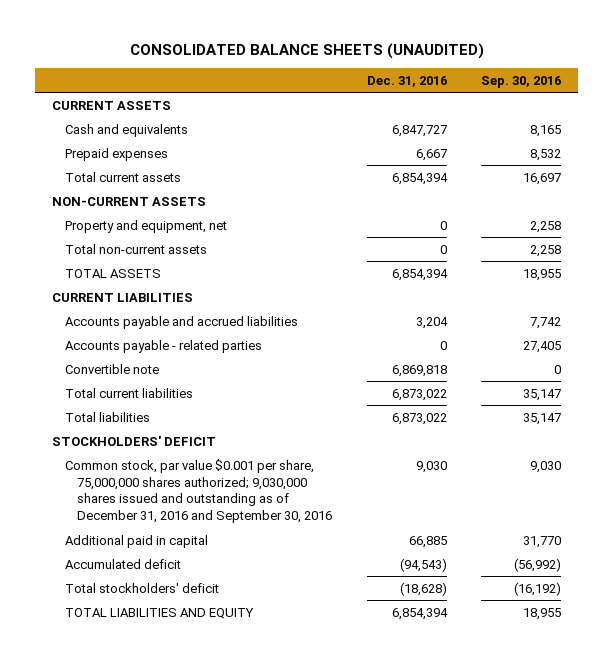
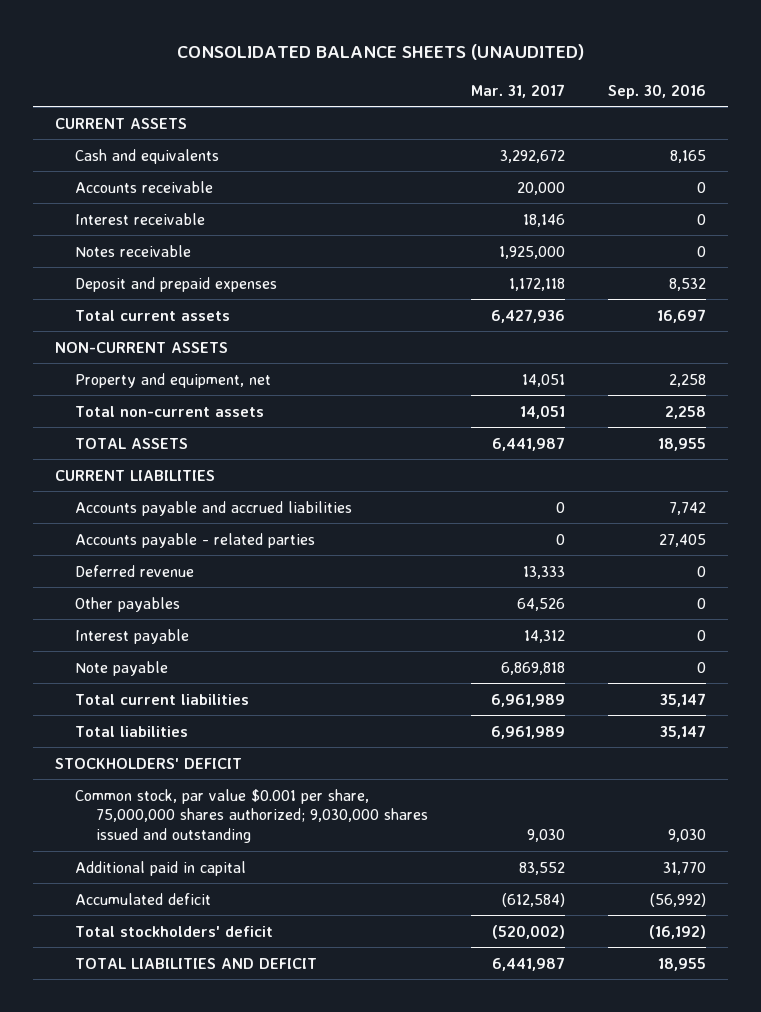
[366,75,447,87] Dec. 31, 2016 -> none
none -> [470,83,565,98] Mar. 31, 2017
none -> [75,180,214,193] Accounts receivable
none -> [75,212,206,225] Interest receivable
none -> [75,244,192,257] Notes receivable
[64,147,168,161] Prepaid expenses -> [75,276,278,292] Deposit and prepaid expenses
none -> [75,564,195,577] Deferred revenue
none -> [75,596,181,612] Other payables
none -> [75,628,190,644] Interest payable
[64,363,159,374] Convertible note -> [75,660,169,676] Note payable
[64,458,333,524] Common stock, par value $0.001 per share, 75,000,000 shares authorized; 9,030,000 shares issued and outstanding as of December 31, 2016 and September 30, 2016 -> [75,788,428,843] Common stock, par value $0.001 per share, 75,000,000 shares authorized; 9,030,000 shares issued and outstanding
[64,607,254,619] TOTAL LIABILITIES AND EQUITY -> [75,957,318,969] TOTAL LIABILITIES AND DEFICIT

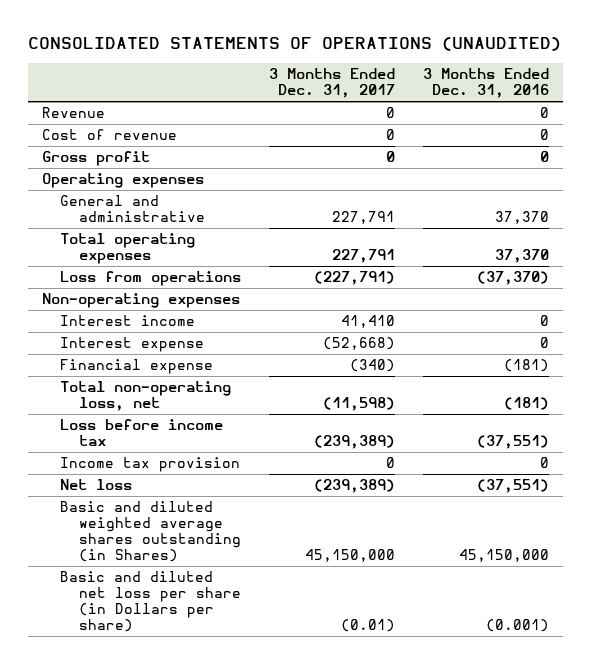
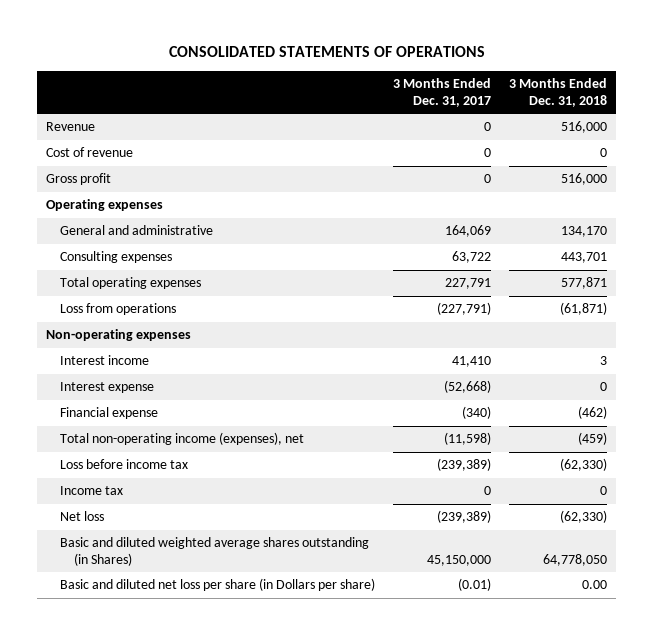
[28,37,562,52] CONSOLIDATED STATEMENTS OF OPERATIONS (UNAUDITED) -> [168,46,485,58] CONSOLIDATED STATEMENTS OF OPERATIONS
[423,68,550,99] 3 Months Ended Dec. 31, 2016 -> none
none -> [509,77,608,107] 3 Months Ended Dec. 31, 2018
[332,211,396,225] 227,791 -> [445,225,492,238] 164,069
none -> [59,251,172,264] Consulting expenses
[60,381,232,412] Total non-operating loss, net -> [59,432,304,446] Total non-operating income (expenses), net
[60,457,241,473] Income tax provision -> [59,486,123,496] Income tax

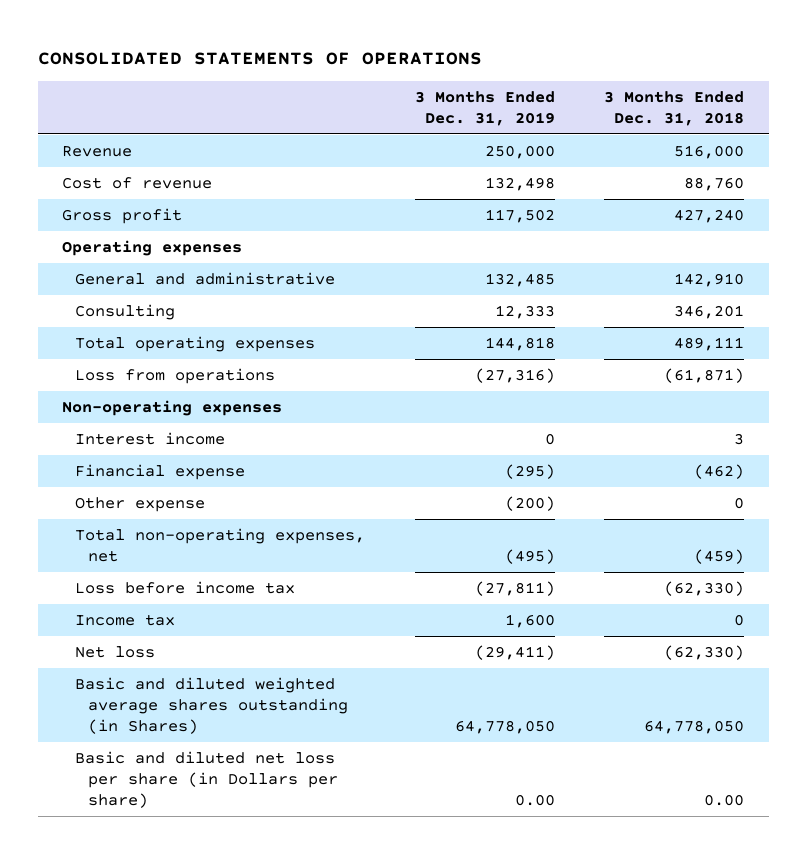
[393,77,492,107] 3 Months Ended Dec. 31, 2017 -> none
none -> [414,90,555,126] 3 Months Ended Dec. 31, 2019
[600,148,608,158] 0 -> [684,176,745,191] 88,760
[561,173,608,186] 516,000 -> [674,208,745,223] 427,240
[561,226,608,238] 134,170 -> [674,272,745,287] 142,910
[59,251,172,264] Consulting expenses -> [75,303,176,320] Consulting
[561,252,608,264] 443,701 -> [674,304,745,319] 346,201
[561,277,608,290] 577,871 -> [674,336,745,351] 489,111
[59,382,154,394] Interest expense -> none
none -> [75,496,206,512] Other expense
[59,432,304,446] Total non-operating income (expenses), net -> [75,527,366,563] Total non-operating expenses, net

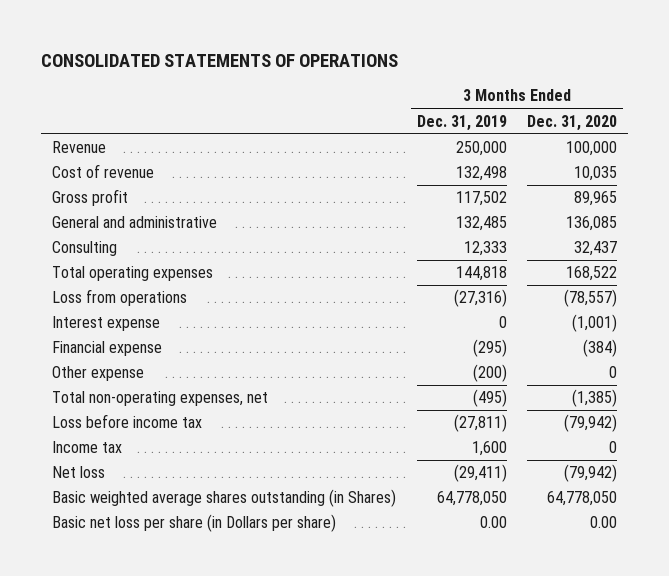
[604,90,745,126] 3 Months Ended Dec. 31, 2018 -> none
none -> [527,114,618,131] Dec. 31, 2020
[62,239,243,256] Operating expenses -> none
[62,399,283,416] Non-operating expenses -> none
[75,431,226,445] Interest income -> none
none -> [51,316,160,332] Interest expense
[75,676,348,735] Basic and diluted weighted average shares outstanding (in Shares) -> [51,489,396,508] Basic weighted average shares outstanding (in Shares)
[75,750,338,809] Basic and diluted net loss per share (in Dollars per share) -> [51,514,336,533] Basic net loss per share (in Dollars per share)

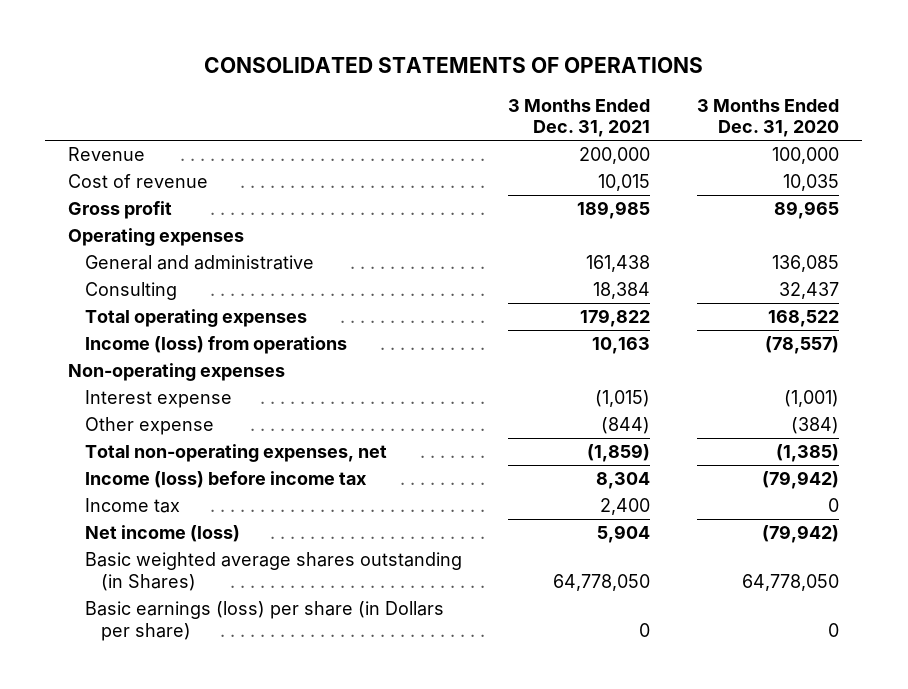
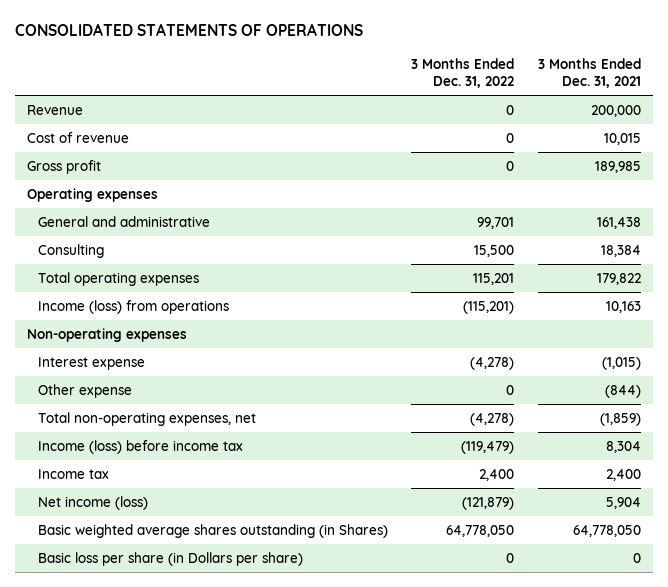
[697,98,840,138] 3 Months Ended Dec. 31, 2020 -> none
none -> [411,57,515,89] 3 Months Ended Dec. 31, 2022
[84,601,444,641] Basic earnings (loss) per share (in Dollars per share) -> [37,551,303,566] Basic loss per share (in Dollars per share)

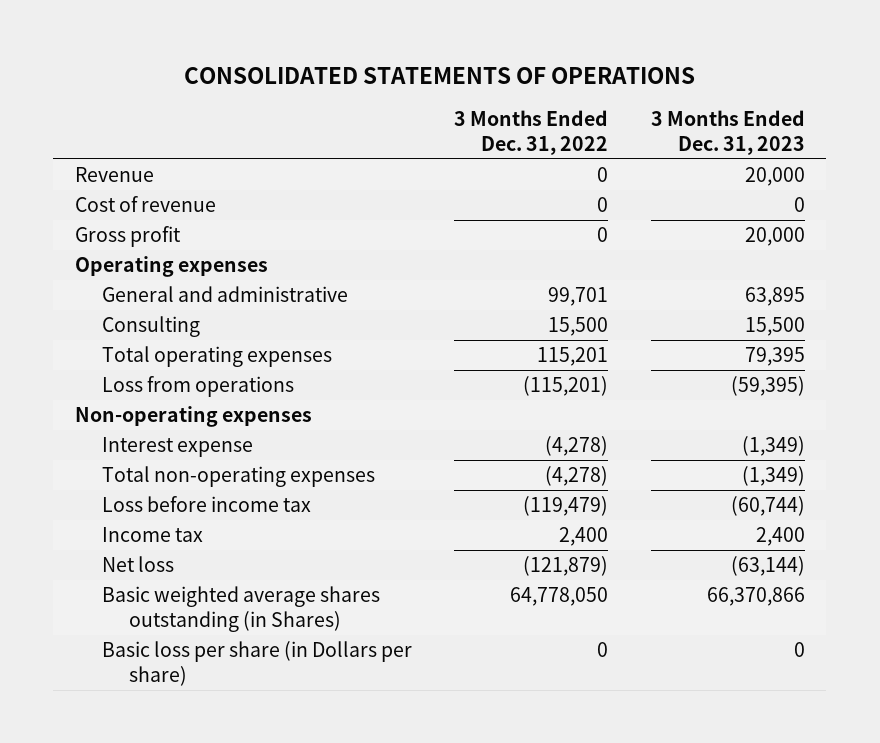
[537,57,641,89] 3 Months Ended Dec. 31, 2021 -> none
none -> [650,109,805,155] 3 Months Ended Dec. 31, 2023
[37,299,229,314] Income (loss) from operations -> [101,376,294,398] Loss from operations
[37,383,132,398] Other expense -> none
[37,411,256,426] Total non-operating expenses, net -> [101,466,375,488] Total non-operating expenses
[37,439,243,454] Income (loss) before income tax -> [101,496,311,513] Loss before income tax
[37,495,148,510] Net income (loss) -> [101,556,174,573] Net loss

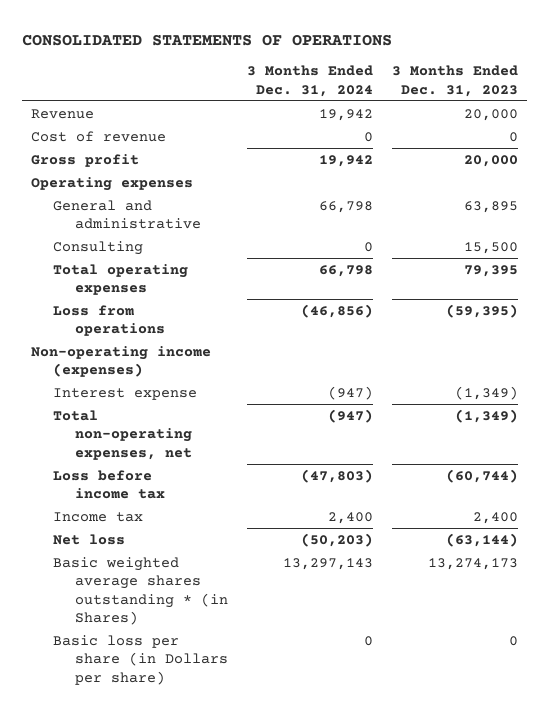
[454,109,609,155] 3 Months Ended Dec. 31, 2022 -> none
none -> [246,65,373,97] 3 Months Ended Dec. 31, 2024
[74,406,312,428] Non-operating expenses -> [31,345,212,378] Non-operating income (expenses)
[101,466,375,488] Total non-operating expenses -> [53,409,192,460] Total non-operating expenses, net
[101,586,380,633] Basic weighted average shares outstanding (in Shares) -> [53,556,228,626] Basic weighted average shares outstanding * (in Shares)
[706,587,805,607] 66,370,866 -> [427,557,518,570] 13,274,173

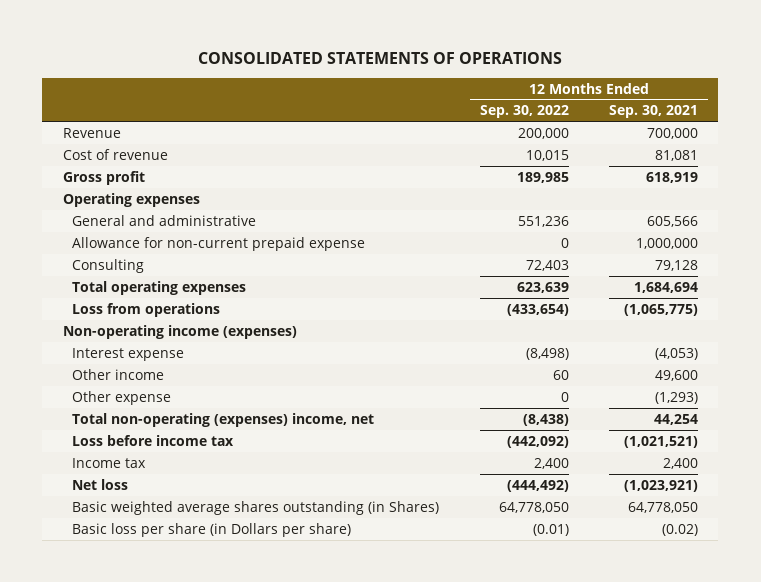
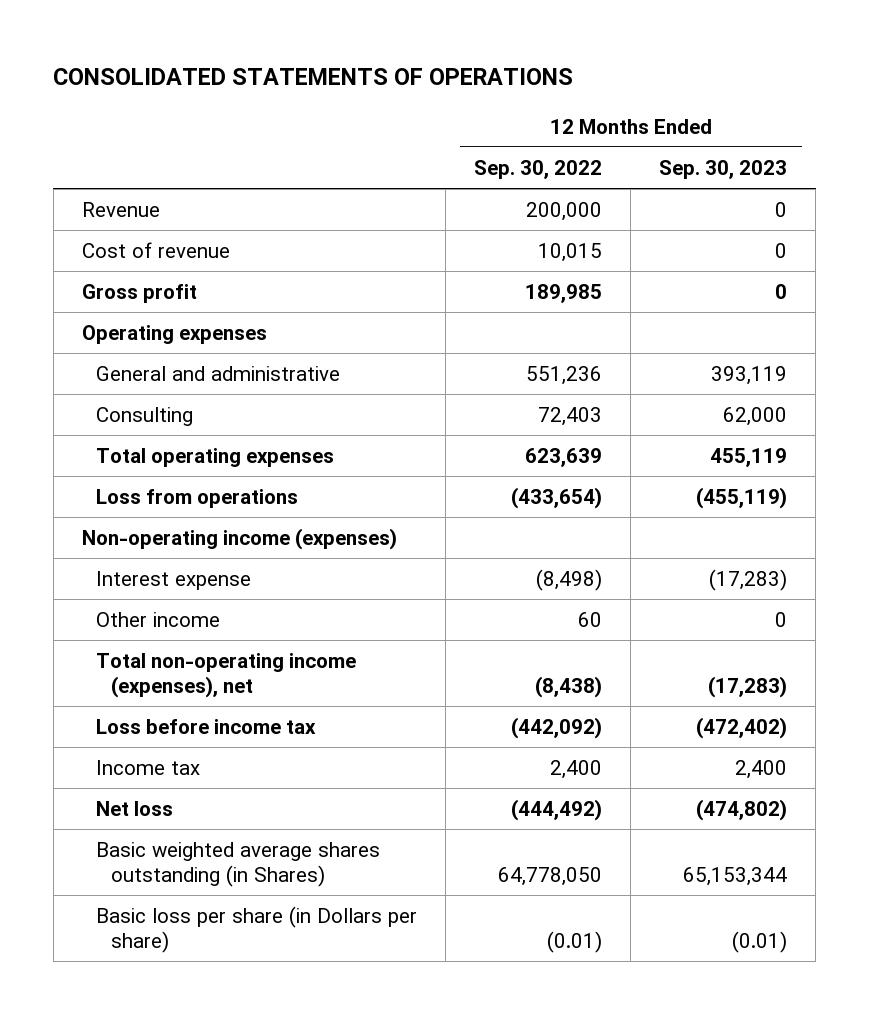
[609,105,699,119] Sep. 30, 2021 -> none
none -> [659,159,788,179] Sep. 30, 2023
[72,236,366,251] Allowance for non-current prepaid expense -> none
[72,390,172,405] Other expense -> none
[72,412,375,427] Total non-operating (expenses) income, net -> [96,652,357,698] Total non-operating income (expenses), net

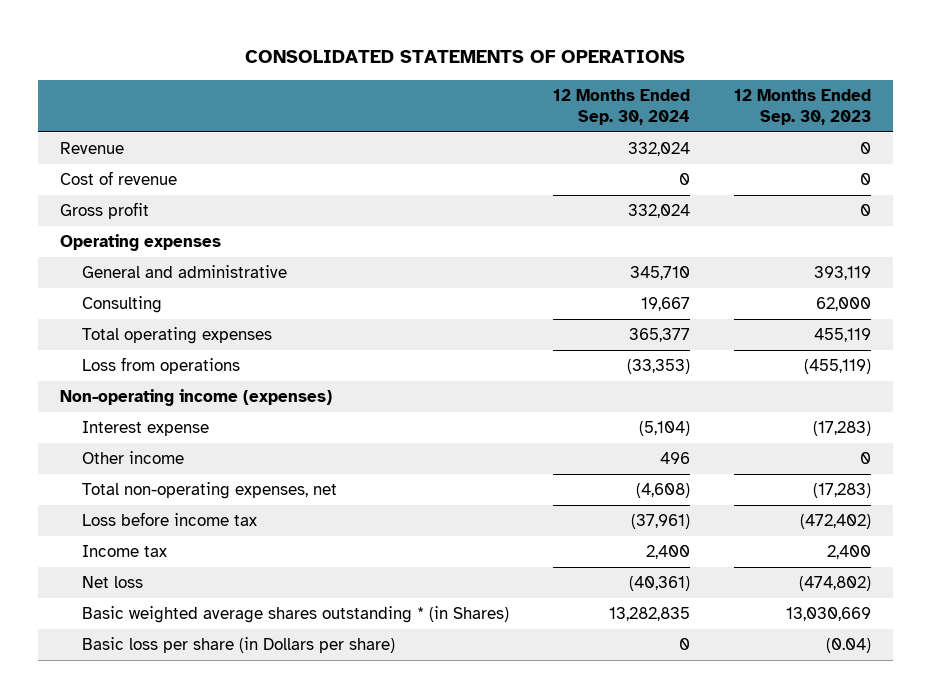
[474,159,603,179] Sep. 30, 2022 -> none
none -> [553,89,691,125] 12 Months Ended Sep. 30, 2024
[96,652,357,698] Total non-operating income (expenses), net -> [82,482,338,500] Total non-operating expenses, net
[96,841,381,887] Basic weighted average shares outstanding (in Shares) -> [82,606,510,624] Basic weighted average shares outstanding * (in Shares)
[683,866,788,886] 65,153,344 -> [785,607,871,622] 13,030,669
[732,930,788,953] (0.01) -> [825,638,871,654] (0.04)

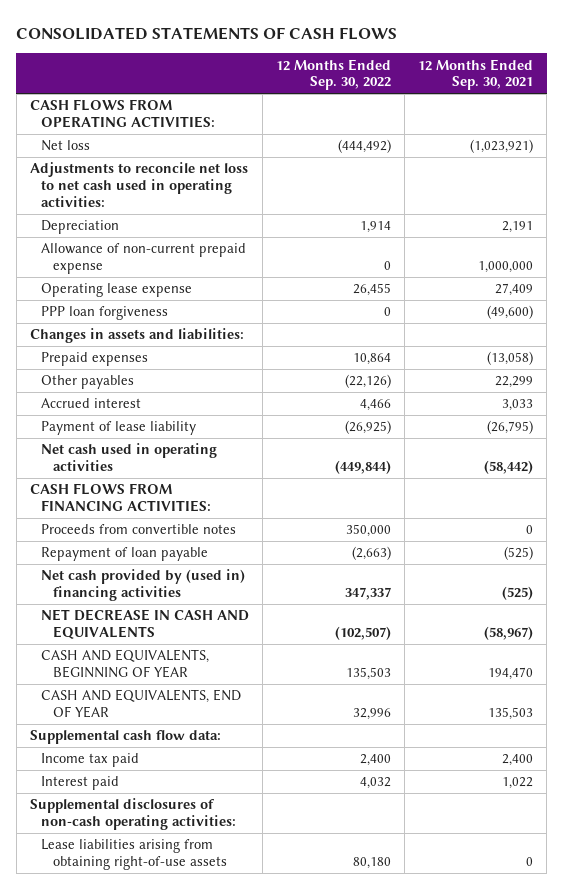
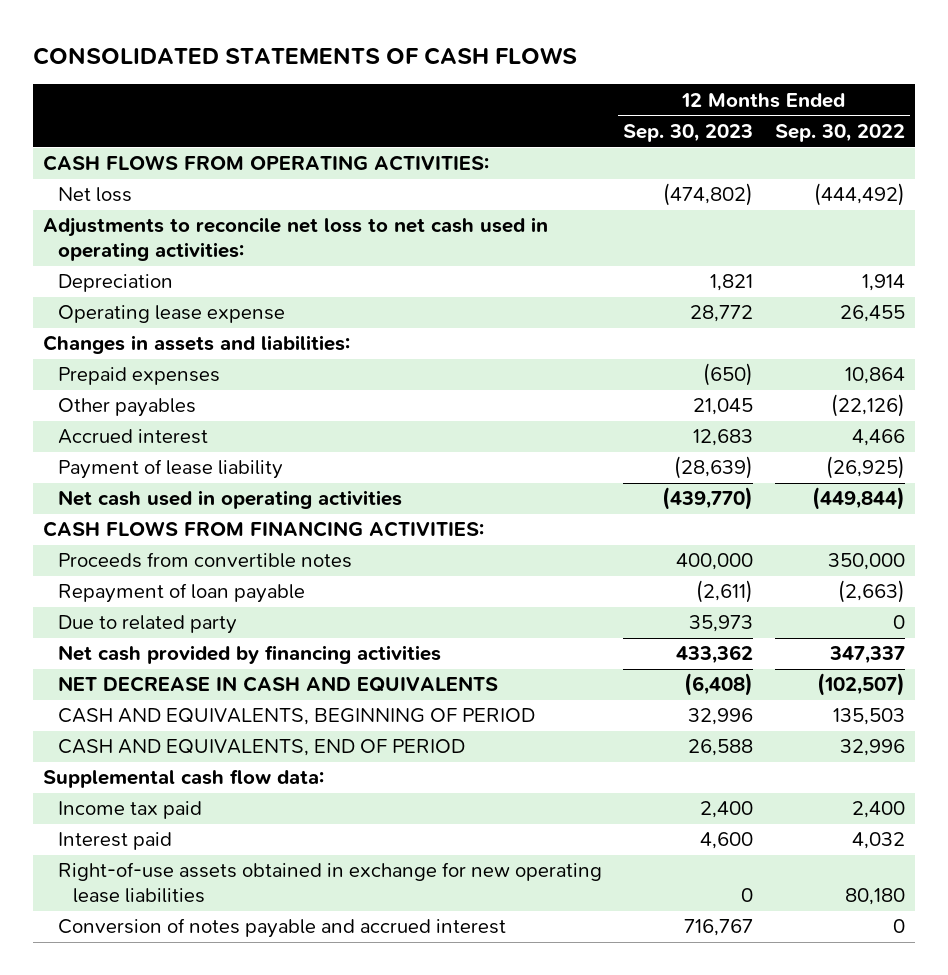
[418,58,534,91] 12 Months Ended Sep. 30, 2021 -> none
none -> [623,124,754,143] Sep. 30, 2023
[41,243,247,275] Allowance of non-current prepaid expense -> none
[41,306,169,321] PPP loan forgiveness -> none
none -> [58,615,238,635] Due to related party
[41,569,246,602] Net cash provided by (used in) financing activities -> [58,645,442,665] Net cash provided by financing activities
[41,649,210,679] CASH AND EQUIVALENTS, BEGINNING OF YEAR -> [58,708,536,726] CASH AND EQUIVALENTS, BEGINNING OF PERIOD
[41,689,242,719] CASH AND EQUIVALENTS, END OF YEAR -> [58,739,466,757] CASH AND EQUIVALENTS, END OF PERIOD
[29,798,237,831] Supplemental disclosures of non-cash operating activities: -> none
[41,839,228,871] Lease liabilities arising from obtaining right-of-use assets -> [58,862,603,904] Right-of-use assets obtained in exchange for new operating lease liabilities
none -> [58,918,507,939] Conversion of notes payable and accrued interest

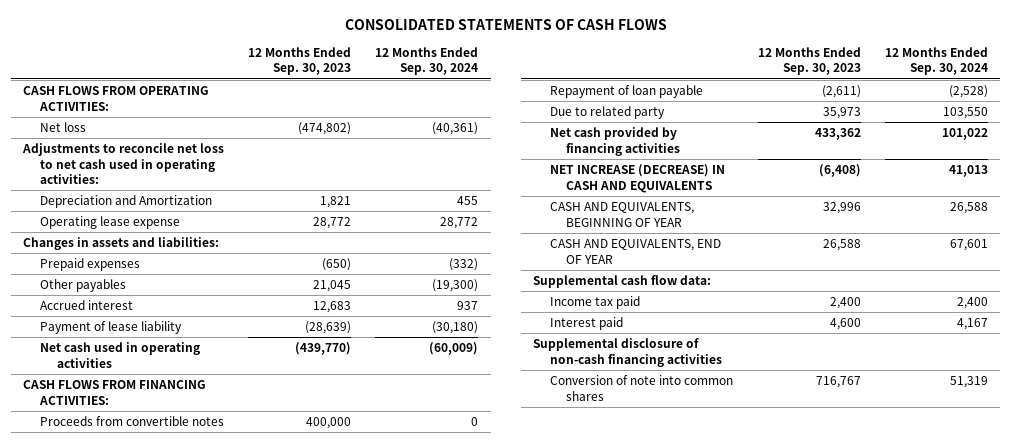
[774,124,905,143] Sep. 30, 2022 -> none
none -> [375,46,479,76] 12 Months Ended Sep. 30, 2024
[58,274,174,293] Depreciation -> [39,194,212,208] Depreciation and Amortization
[58,676,499,693] NET DECREASE IN CASH AND EQUIVALENTS -> [549,163,725,193] NET INCREASE (DECREASE) IN CASH AND EQUIVALENTS
[58,708,536,726] CASH AND EQUIVALENTS, BEGINNING OF PERIOD -> [549,201,694,227] CASH AND EQUIVALENTS, BEGINNING OF YEAR
[58,739,466,757] CASH AND EQUIVALENTS, END OF PERIOD -> [549,238,721,264] CASH AND EQUIVALENTS, END OF YEAR
[58,862,603,904] Right-of-use assets obtained in exchange for new operating lease liabilities -> none
none -> [532,337,722,367] Supplemental disclosure of non-cash financing activities
[58,918,507,939] Conversion of notes payable and accrued interest -> [549,374,733,401] Conversion of note into common shares

